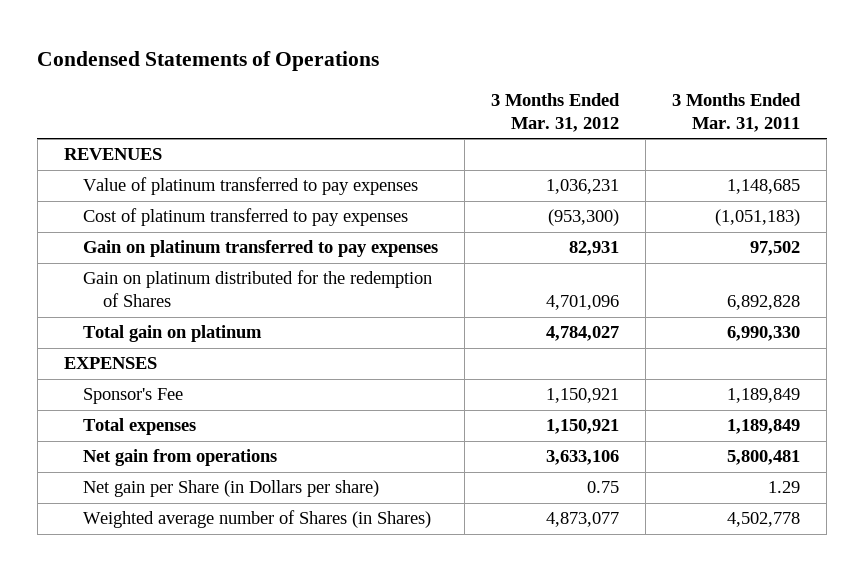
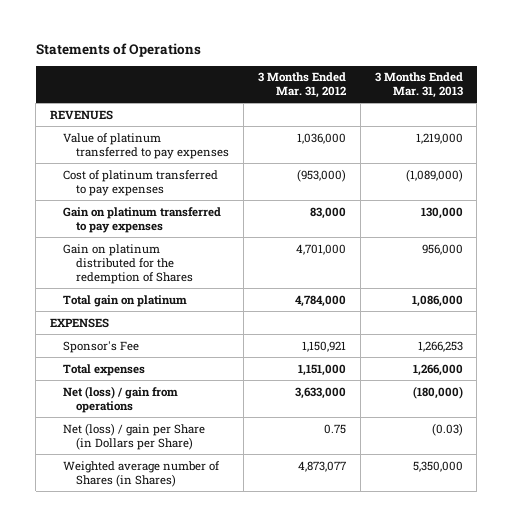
[37,51,380,72] Condensed Statements of Operations -> [35,42,201,57] Statements of Operations
[672,93,802,132] 3 Months Ended Mar. 31, 2011 -> none
none -> [374,72,463,99] 3 Months Ended Mar. 31, 2013
[546,179,620,195] 1,036,231 -> [296,132,346,144] 1,036,000
[548,209,620,227] (953,300) -> [296,168,346,182] (953,000)
[569,241,620,257] 82,931 -> [309,206,346,219] 83,000
[546,295,620,311] 4,701,096 -> [295,243,346,255] 4,701,000
[546,326,620,342] 4,784,027 -> [294,294,346,307] 4,784,000
[546,419,620,435] 1,150,921 -> [297,363,346,376] 1,151,000
[83,449,278,467] Net gain from operations -> [63,385,179,413] Net (loss) / gain from operations
[546,450,620,466] 3,633,106 -> [294,386,346,399] 3,633,000
[83,480,380,498] Net gain per Share (in Dollars per share) -> [63,422,206,450] Net (loss) / gain per Share (in Dollars per Share)

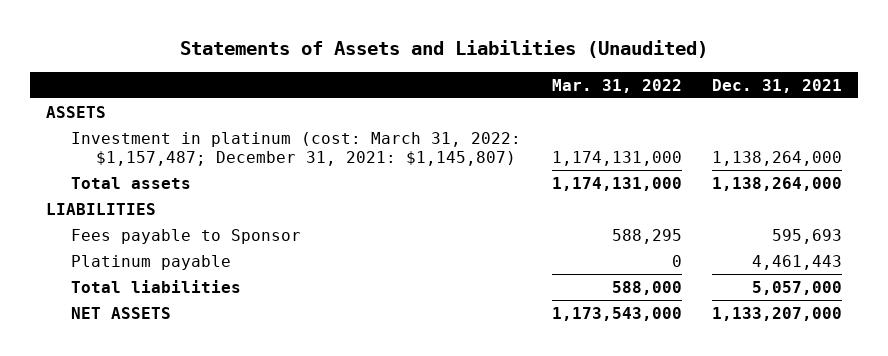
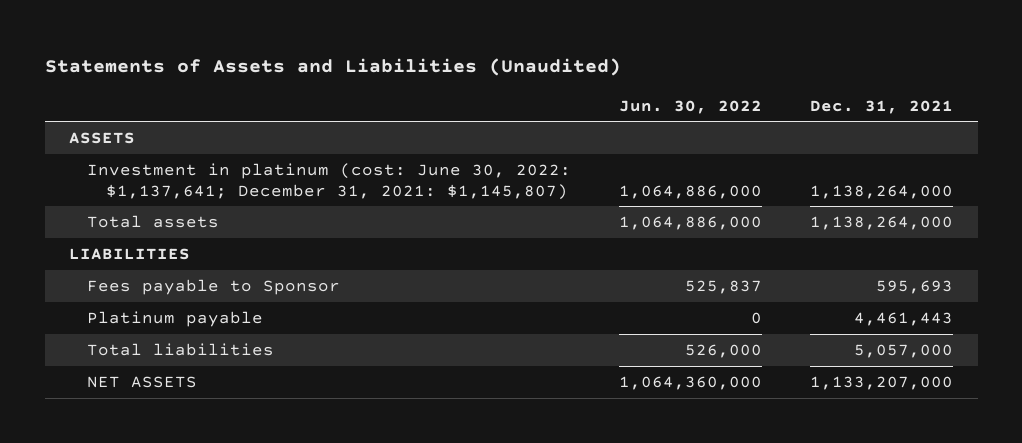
[551,78,682,93] Mar. 31, 2022 -> none
none -> [619,99,763,114] Jun. 30, 2022
[70,131,521,167] Investment in platinum (cost: March 31, 2022: $1,157,487; December 31, 2021: $1,145,807) -> [87,163,572,200] Investment in platinum (cost: June 30, 2022: $1,137,641; December 31, 2021: $1,145,807)

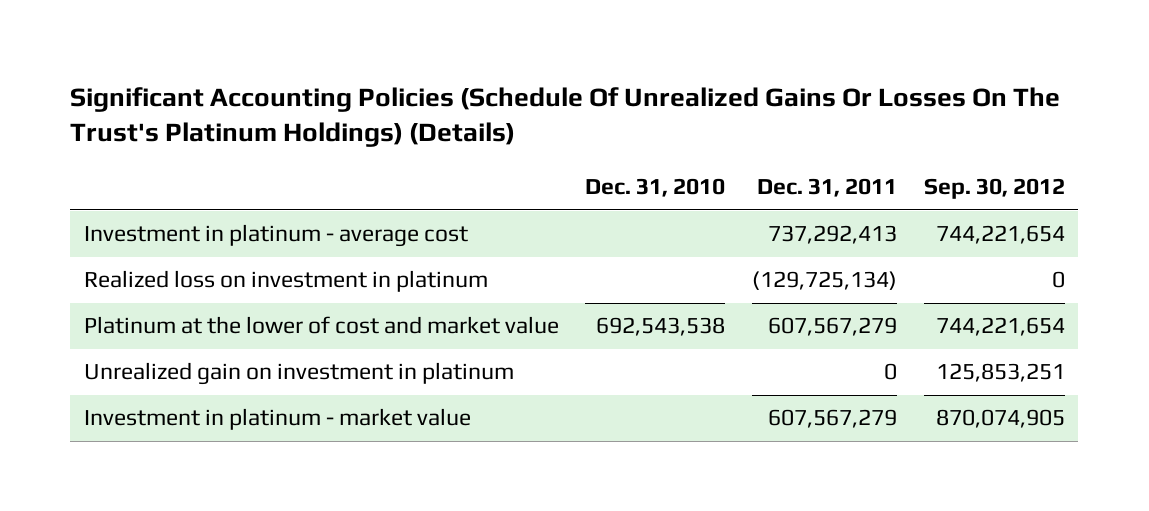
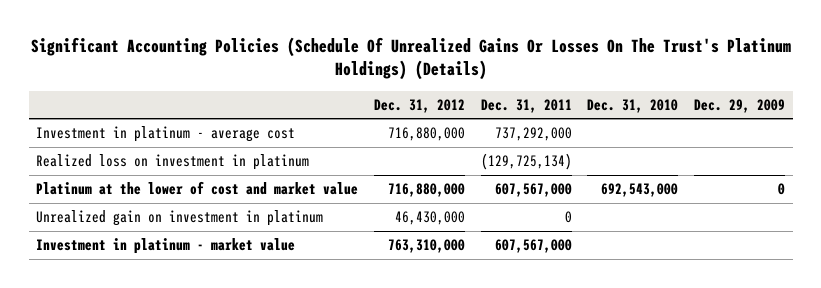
[923,178,1065,200] Sep. 30, 2012 -> none
none -> [374,98,466,113] Dec. 31, 2012
none -> [694,98,786,113] Dec. 29, 2009
[768,225,898,245] 737,292,413 -> [494,127,572,142] 737,292,000
[596,317,726,337] 692,543,538 -> [601,183,679,198] 692,543,000
[768,317,898,337] 607,567,279 -> [494,183,572,198] 607,567,000
[768,409,898,429] 607,567,279 -> [494,239,572,254] 607,567,000

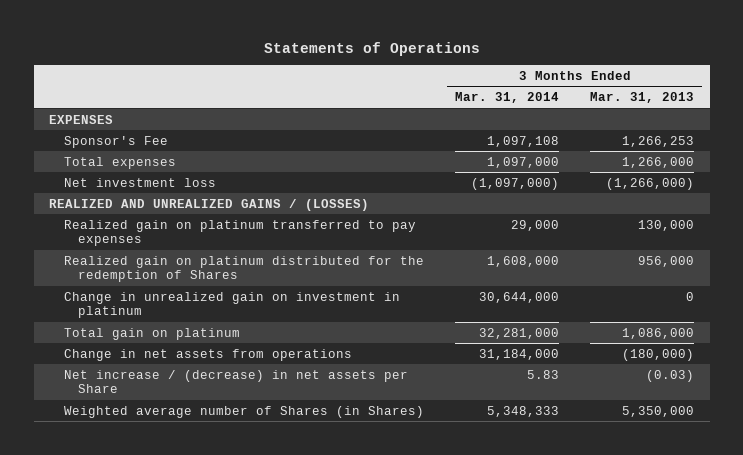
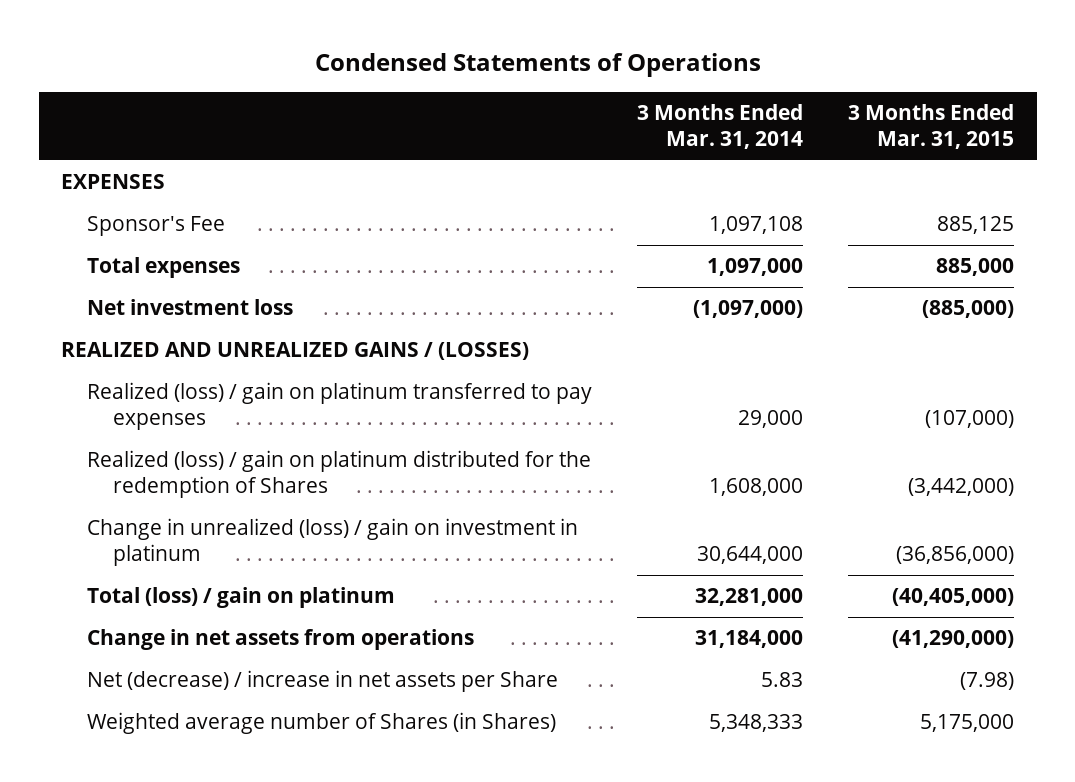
[263,41,480,56] Statements of Operations -> [314,53,761,78] Condensed Statements of Operations
[590,92,695,104] Mar. 31, 2013 -> none
none -> [848,104,1015,149] 3 Months Ended Mar. 31, 2015
[63,219,416,247] Realized gain on platinum transferred to pay expenses -> [87,382,593,431] Realized (loss) / gain on platinum transferred to pay expenses
[63,255,424,283] Realized gain on platinum distributed for the redemption of Shares -> [87,450,592,499] Realized (loss) / gain on platinum distributed for the redemption of Shares
[63,291,400,319] Change in unrealized gain on investment in platinum -> [87,518,579,567] Change in unrealized (loss) / gain on investment in platinum
[63,327,240,340] Total gain on platinum -> [87,587,396,609] Total (loss) / gain on platinum
[63,369,408,394] Net increase / (decrease) in net assets per Share -> [87,670,559,693] Net (decrease) / increase in net assets per Share

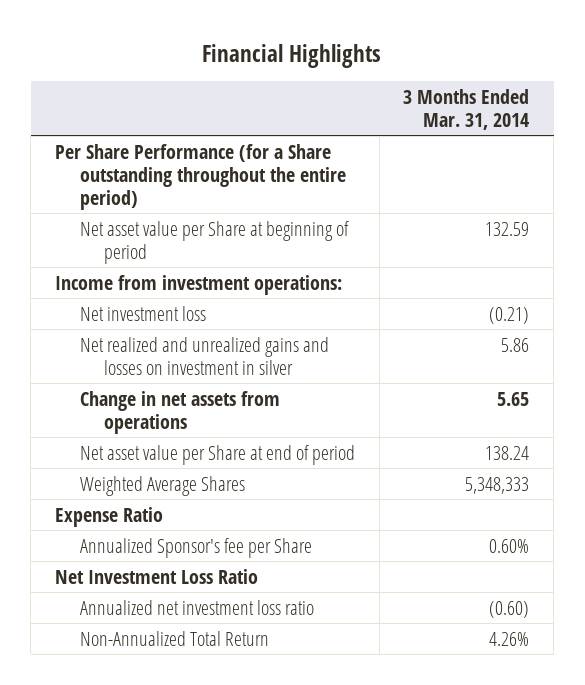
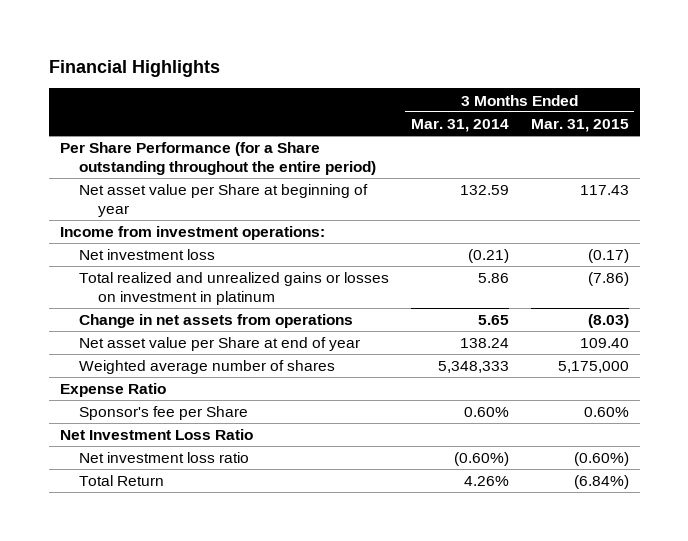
none -> [530,118,629,132] Mar. 31, 2015
[79,220,349,264] Net asset value per Share at beginning of period -> [78,184,368,217] Net asset value per Share at beginning of year
[79,336,329,375] Net realized and unrealized gains and losses on investment in silver -> [78,272,389,305] Total realized and unrealized gains or losses on investment in platinum
[79,444,355,465] Net asset value per Share at end of period -> [78,337,360,352] Net asset value per Share at end of year
[79,475,245,496] Weighted Average Shares -> [78,360,335,375] Weighted average number of shares
[79,537,312,558] Annualized Sponsor's fee per Share -> [78,406,248,421] Sponsor's fee per Share
[79,599,314,615] Annualized net investment loss ratio -> [78,452,249,464] Net investment loss ratio
[489,600,530,618] (0.60) -> [453,452,509,467] (0.60%)
[79,630,269,646] Non-Annualized Total Return -> [78,475,164,487] Total Return

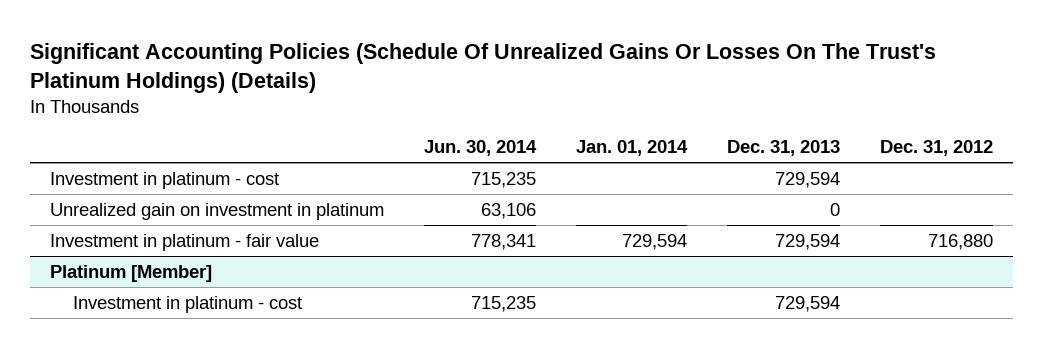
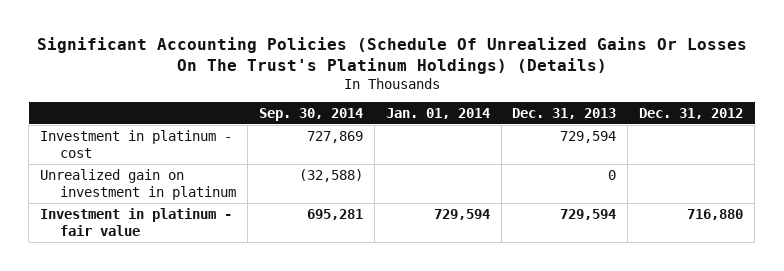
[424,139,538,156] Jun. 30, 2014 -> none
none -> [258,107,363,121] Sep. 30, 2014
[50,264,213,282] Platinum [Member] -> none
[72,295,302,313] Investment in platinum - cost -> none

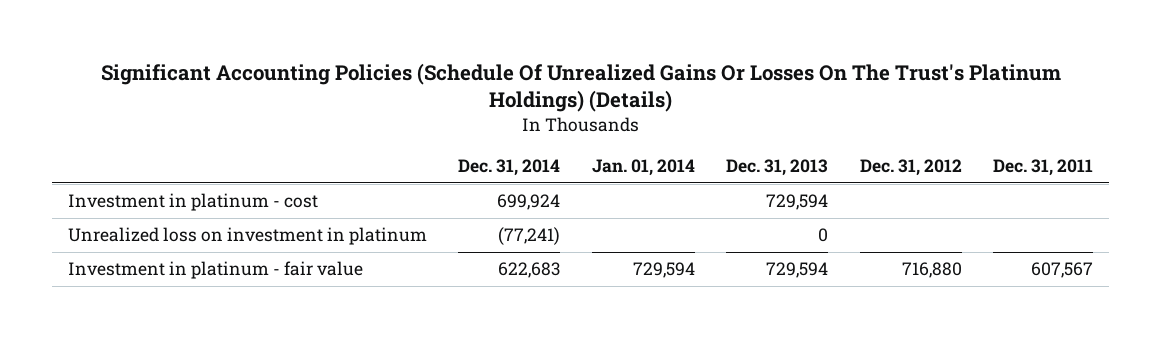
[258,107,363,121] Sep. 30, 2014 -> none
none -> [458,159,561,177] Dec. 31, 2014
none -> [993,159,1094,177] Dec. 31, 2011
[40,168,236,200] Unrealized gain on investment in platinum -> [68,227,428,246] Unrealized loss on investment in platinum

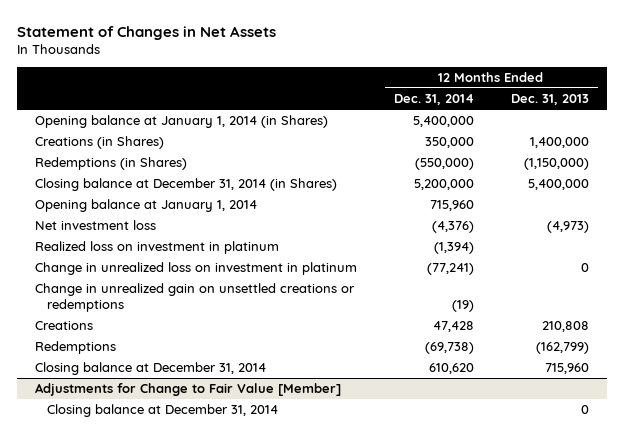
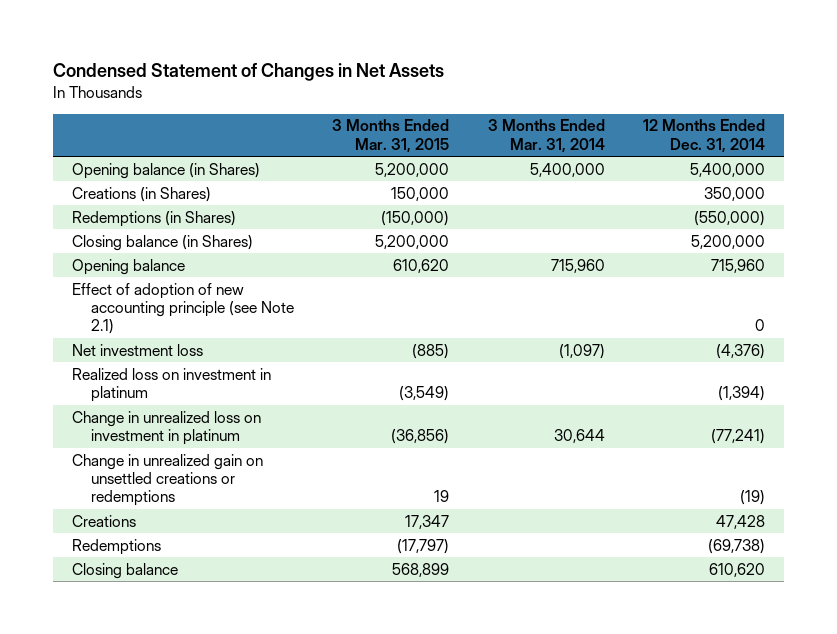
[16,25,276,40] Statement of Changes in Net Assets -> [52,63,444,82] Condensed Statement of Changes in Net Assets
[510,94,589,106] Dec. 31, 2013 -> none
none -> [332,119,450,153] 3 Months Ended Mar. 31, 2015
none -> [487,119,605,153] 3 Months Ended Mar. 31, 2014
[34,115,328,129] Opening balance at January 1, 2014 (in Shares) -> [72,162,261,179] Opening balance (in Shares)
[34,178,337,192] Closing balance at December 31, 2014 (in Shares) -> [72,234,254,251] Closing balance (in Shares)
[34,199,257,213] Opening balance at January 1, 2014 -> [72,258,186,275] Opening balance
none -> [72,282,295,335] Effect of adoption of new accounting principle (see Note 2.1)
[34,383,341,397] Adjustments for Change to Fair Value [Member] -> none
[46,404,278,418] Closing balance at December 31, 2014 -> none
[34,362,266,376] Closing balance at December 31, 2014 -> [72,562,179,579] Closing balance

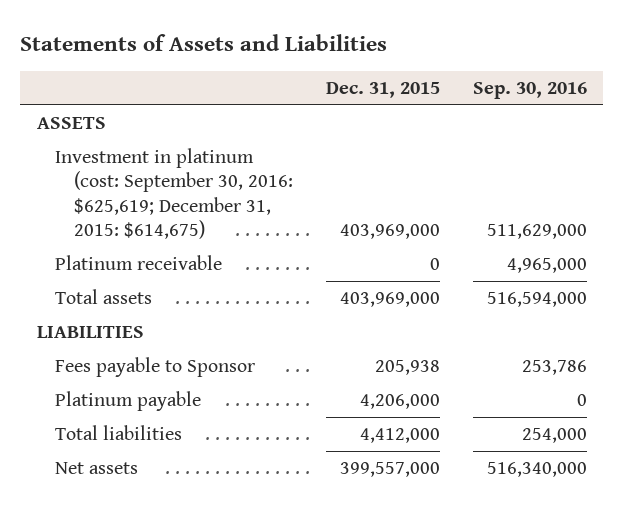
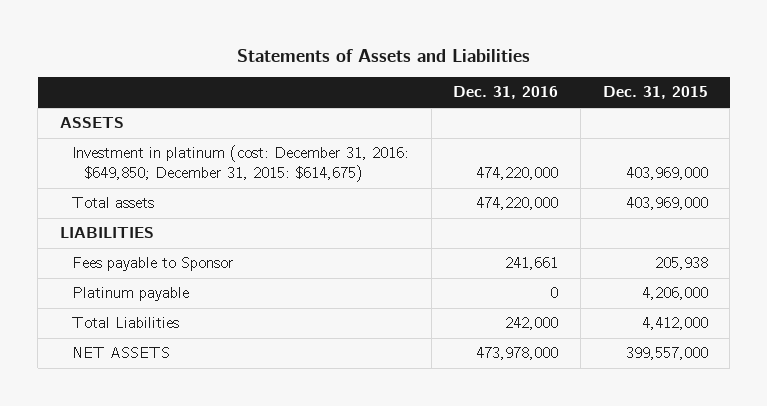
[472,81,587,99] Sep. 30, 2016 -> none
none -> [453,86,559,100] Dec. 31, 2016
[55,255,223,271] Platinum receivable -> none
[55,148,294,240] Investment in platinum (cost: September 30, 2016: $625,619; December 31, 2015: $614,675) -> [71,145,409,183] Investment in platinum (cost: December 31, 2016: $649,850; December 31, 2015: $614,675)
[55,425,183,441] Total liabilities -> [71,317,179,329] Total Liabilities
[55,462,139,475] Net assets -> [71,347,170,359] NET ASSETS

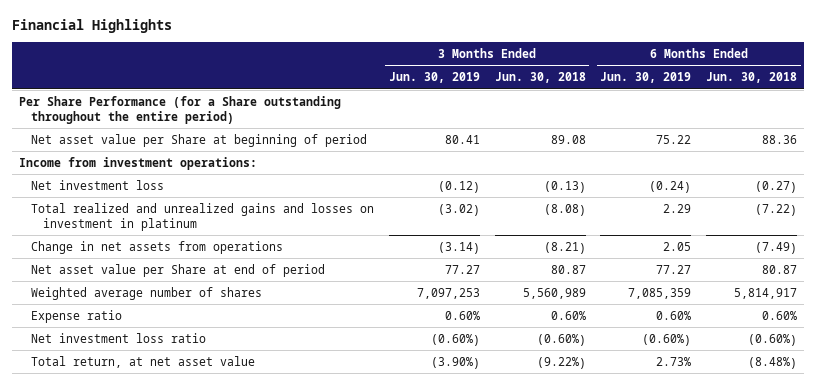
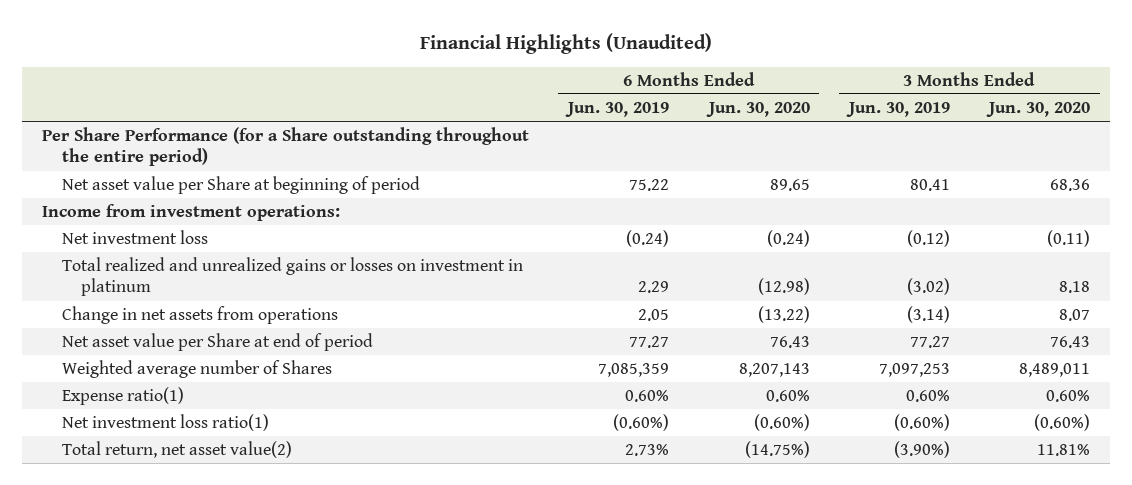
[11,18,172,33] Financial Highlights -> [420,33,713,55] Financial Highlights (Unaudited)
[494,72,586,84] Jun. 30, 2018 -> none
[706,72,798,84] Jun. 30, 2018 -> none
none -> [705,101,810,117] Jun. 30, 2020
none -> [986,101,1091,117] Jun. 30, 2020
[31,202,375,231] Total realized and unrealized gains and losses on investment in platinum -> [61,257,523,297] Total realized and unrealized gains or losses on investment in platinum
[31,286,263,300] Weighted average number of shares -> [61,360,332,379] Weighted average number of Shares
[31,309,123,323] Expense ratio -> [61,387,184,406] Expense ratio(1)
[31,332,207,343] Net investment loss ratio -> [61,414,269,432] Net investment loss ratio(1)
[31,355,256,368] Total return, at net asset value -> [61,441,292,459] Total return, net asset value(2)

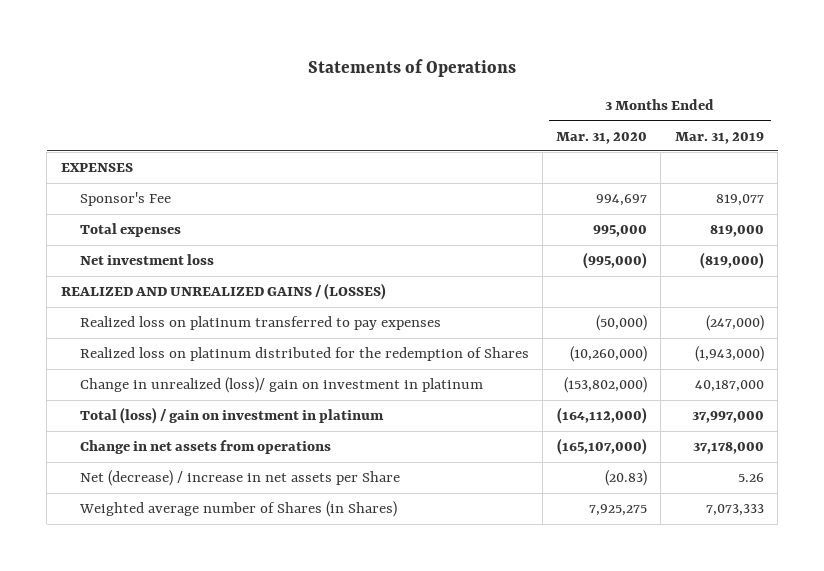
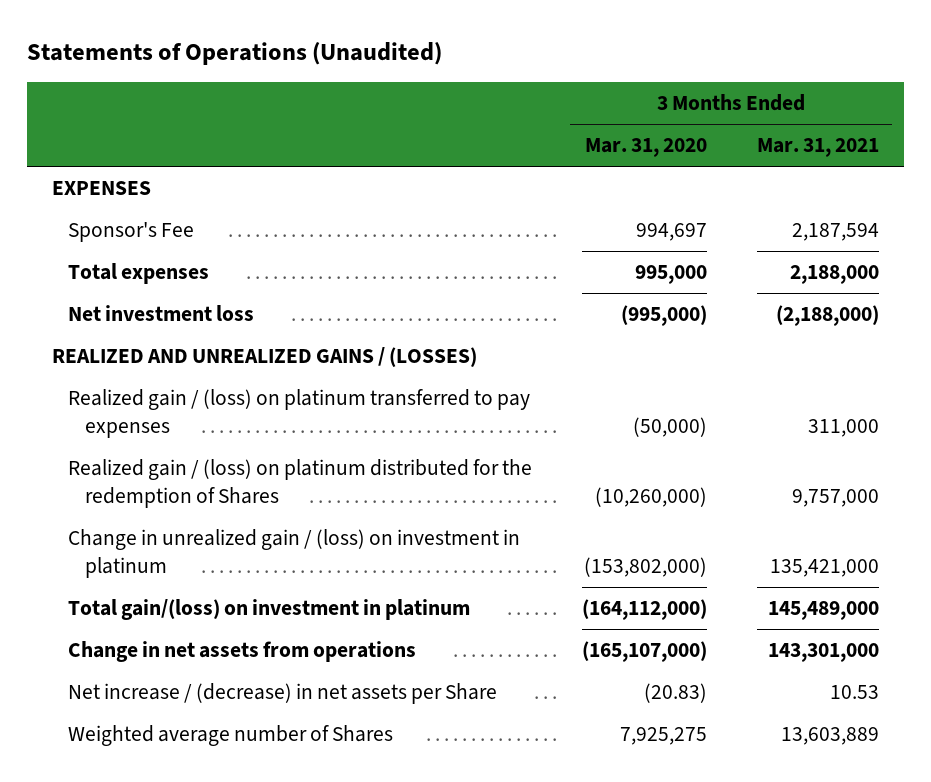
[308,59,517,78] Statements of Operations -> [26,42,442,66] Statements of Operations (Unaudited)
[674,131,764,144] Mar. 31, 2019 -> none
none -> [757,138,880,158] Mar. 31, 2021
[79,316,441,331] Realized loss on platinum transferred to pay expenses -> [68,389,531,439] Realized gain / (loss) on platinum transferred to pay expenses
[79,347,529,362] Realized loss on platinum distributed for the redemption of Shares -> [68,459,533,509] Realized gain / (loss) on platinum distributed for the redemption of Shares
[79,377,483,394] Change in unrealized (loss)/ gain on investment in platinum -> [68,529,521,579] Change in unrealized gain / (loss) on investment in platinum
[79,407,384,425] Total (loss) / gain on investment in platinum -> [68,599,471,621] Total gain/(loss) on investment in platinum
[79,470,400,487] Net (decrease) / increase in net assets per Share -> [68,683,498,705] Net increase / (decrease) in net assets per Share
[78,501,397,518] Weighted average number of Shares (in Shares) -> [68,725,394,747] Weighted average number of Shares

